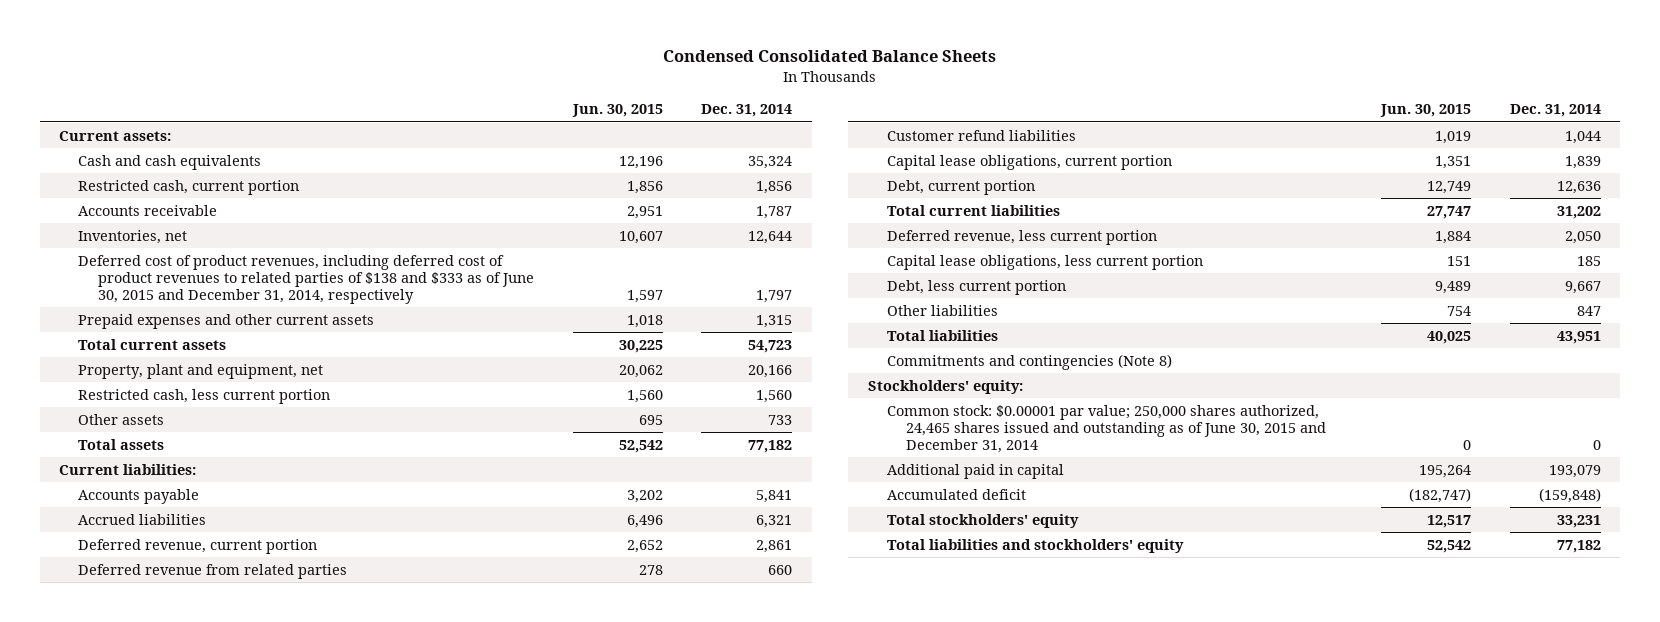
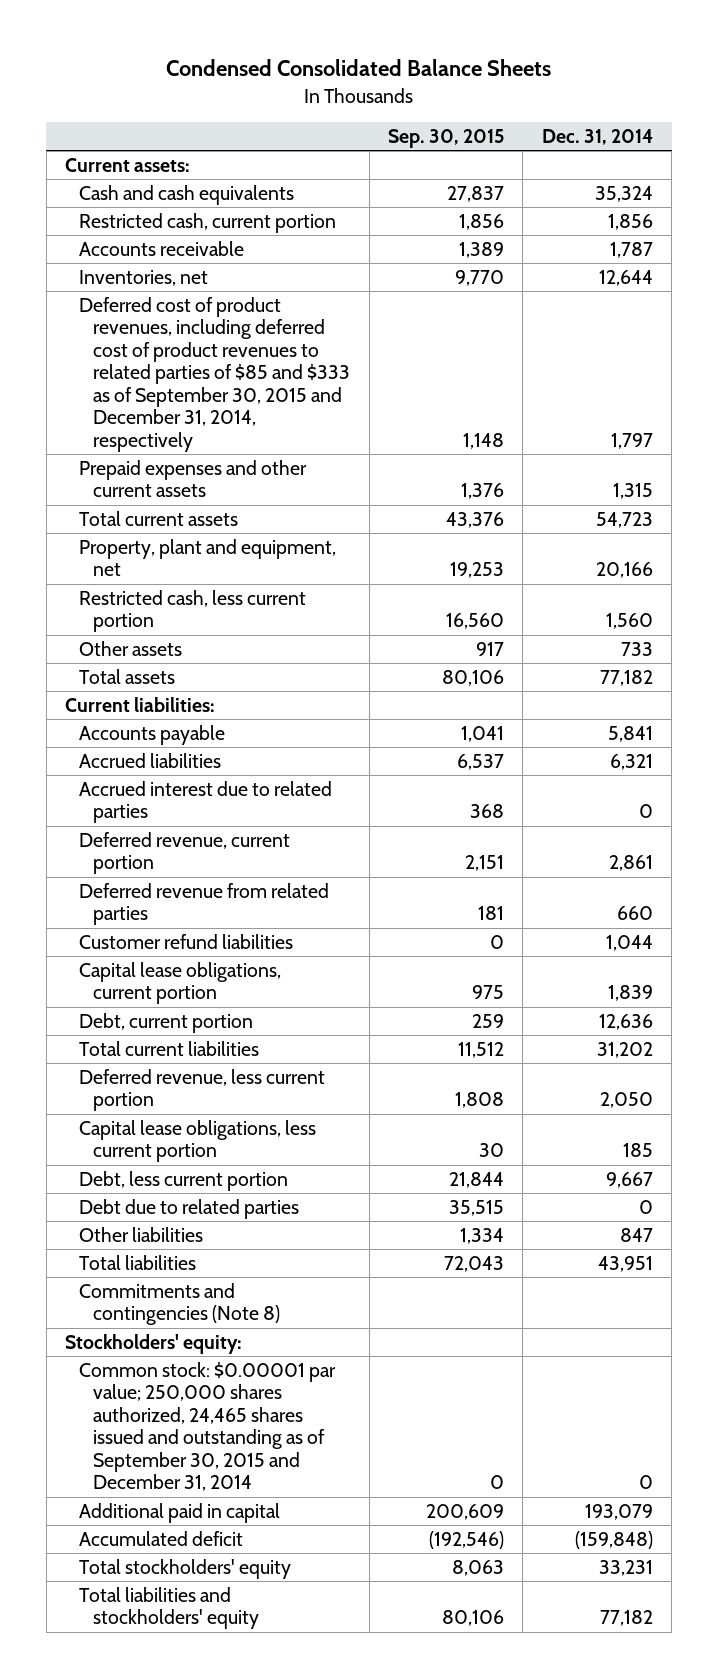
[571,104,663,118] Jun. 30, 2015 -> none
none -> [388,128,505,148] Sep. 30, 2015
[78,254,534,304] Deferred cost of product revenues, including deferred cost of product revenues to related parties of $138 and $333 as of June 30, 2015 and December 31, 2014, respectively -> [79,296,351,452] Deferred cost of product revenues, including deferred cost of product revenues to related parties of $85 and $333 as of September 30, 2015 and December 31, 2014, respectively
none -> [79,780,333,824] Accrued interest due to related parties
none -> [79,1198,300,1219] Debt due to related parties
[886,404,1327,453] Common stock: $0.00001 par value; 250,000 shares authorized, 24,465 shares issued and outstanding as of June 30, 2015 and December 31, 2014 -> [79,1361,337,1492] Common stock: $0.00001 par value; 250,000 shares authorized, 24,465 shares issued and outstanding as of September 30, 2015 and December 31, 2014

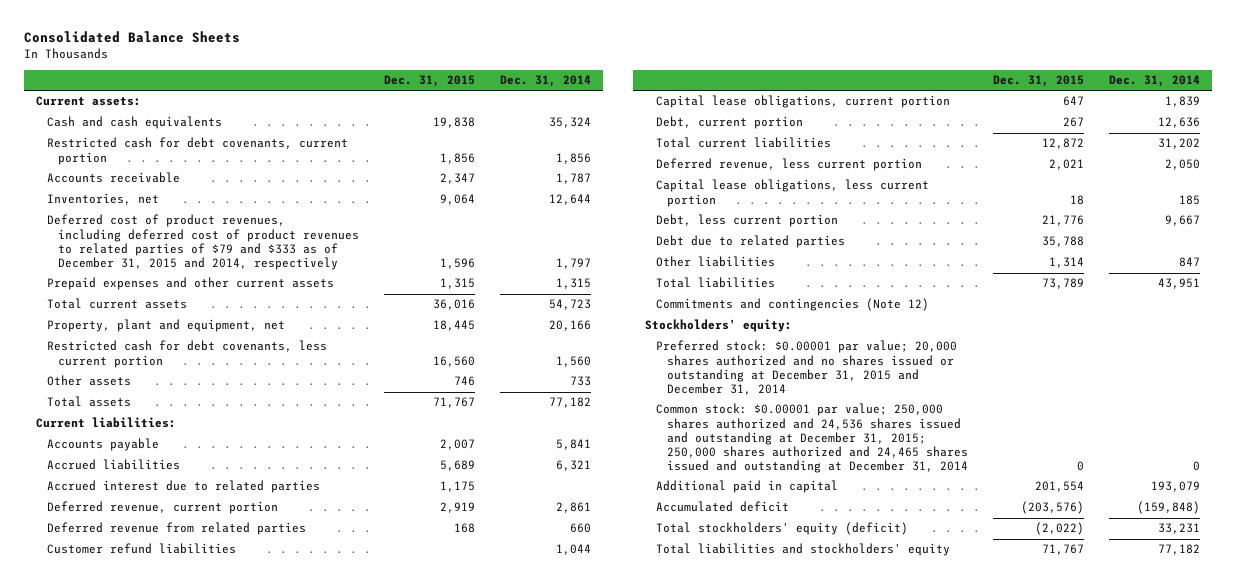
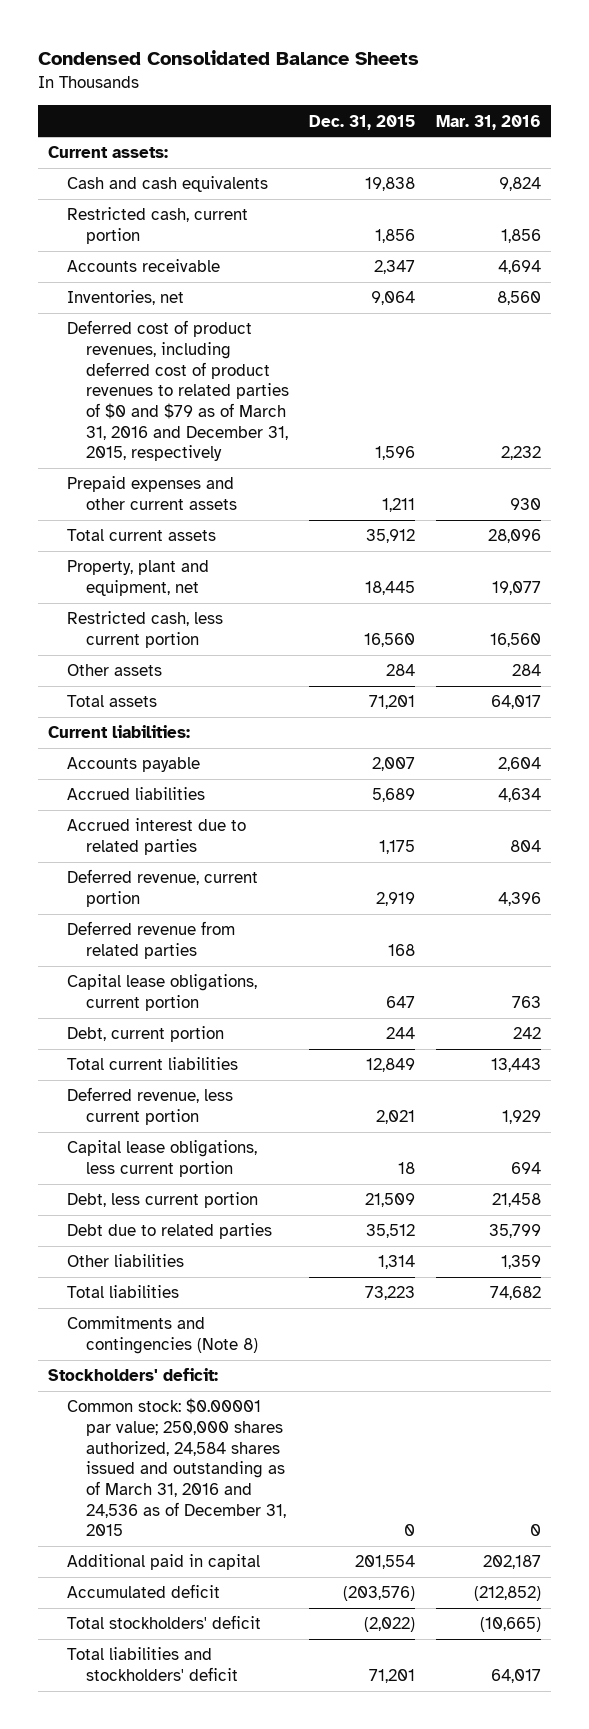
[23,30,240,43] Consolidated Balance Sheets -> [38,49,420,65] Condensed Consolidated Balance Sheets
[499,75,591,88] Dec. 31, 2014 -> none
none -> [435,114,541,130] Mar. 31, 2016
[46,137,348,165] Restricted cash for debt covenants, current portion -> [67,207,249,244] Restricted cash, current portion
[46,214,359,271] Deferred cost of product revenues, including deferred cost of product revenues to related parties of $79 and $333 as of December 31, 2015 and 2014, respectively -> [67,320,289,462] Deferred cost of product revenues, including deferred cost of product revenues to related parties of $0 and $79 as of March 31, 2016 and December 31, 2015, respectively
[439,278,475,290] 1,315 -> [382,497,416,512] 1,211
[432,299,475,311] 36,016 -> [366,529,416,544] 35,912
[46,340,327,368] Restricted cash for debt covenants, less current portion -> [67,611,224,648] Restricted cash, less current portion
[453,376,475,387] 746 -> [386,664,416,677] 284
[432,397,475,409] 71,767 -> [369,695,416,710] 71,201
[46,543,236,555] Customer refund liabilities -> none
[1062,117,1084,128] 267 -> [386,1027,416,1040] 244
[1041,138,1084,150] 12,872 -> [366,1058,416,1073] 12,849
[1041,215,1084,227] 21,776 -> [365,1193,416,1208] 21,509
[1041,236,1084,248] 35,788 -> [366,1224,416,1239] 35,512
[655,340,957,396] Preferred stock: $0.00001 par value; 20,000 shares authorized and no shares issued or outstanding at December 31, 2015 and December 31, 2014 -> none
[1041,278,1084,290] 73,789 -> [365,1286,416,1301] 73,223
[655,298,929,312] Commitments and contingencies (Note 12) -> [67,1316,258,1354] Commitments and contingencies (Note 8)
[645,319,793,333] Stockholders' equity: -> [48,1368,219,1382] Stockholders' deficit:
[655,403,968,474] Common stock: $0.00001 par value; 250,000 shares authorized and 24,536 shares issued and outstanding at December 31, 2015; 250,000 shares authorized and 24,465 shares issued and outstanding at December 31, 2014 -> [67,1398,286,1537] Common stock: $0.00001 par value; 250,000 shares authorized, 24,584 shares issued and outstanding as of March 31, 2016 and 24,536 as of December 31, 2015
[655,522,908,536] Total stockholders' equity (deficit) -> [67,1615,262,1630] Total stockholders' deficit
[655,543,950,557] Total liabilities and stockholders' equity -> [67,1647,238,1681] Total liabilities and stockholders' deficit
[1041,544,1084,556] 71,767 -> [369,1668,416,1683] 71,201

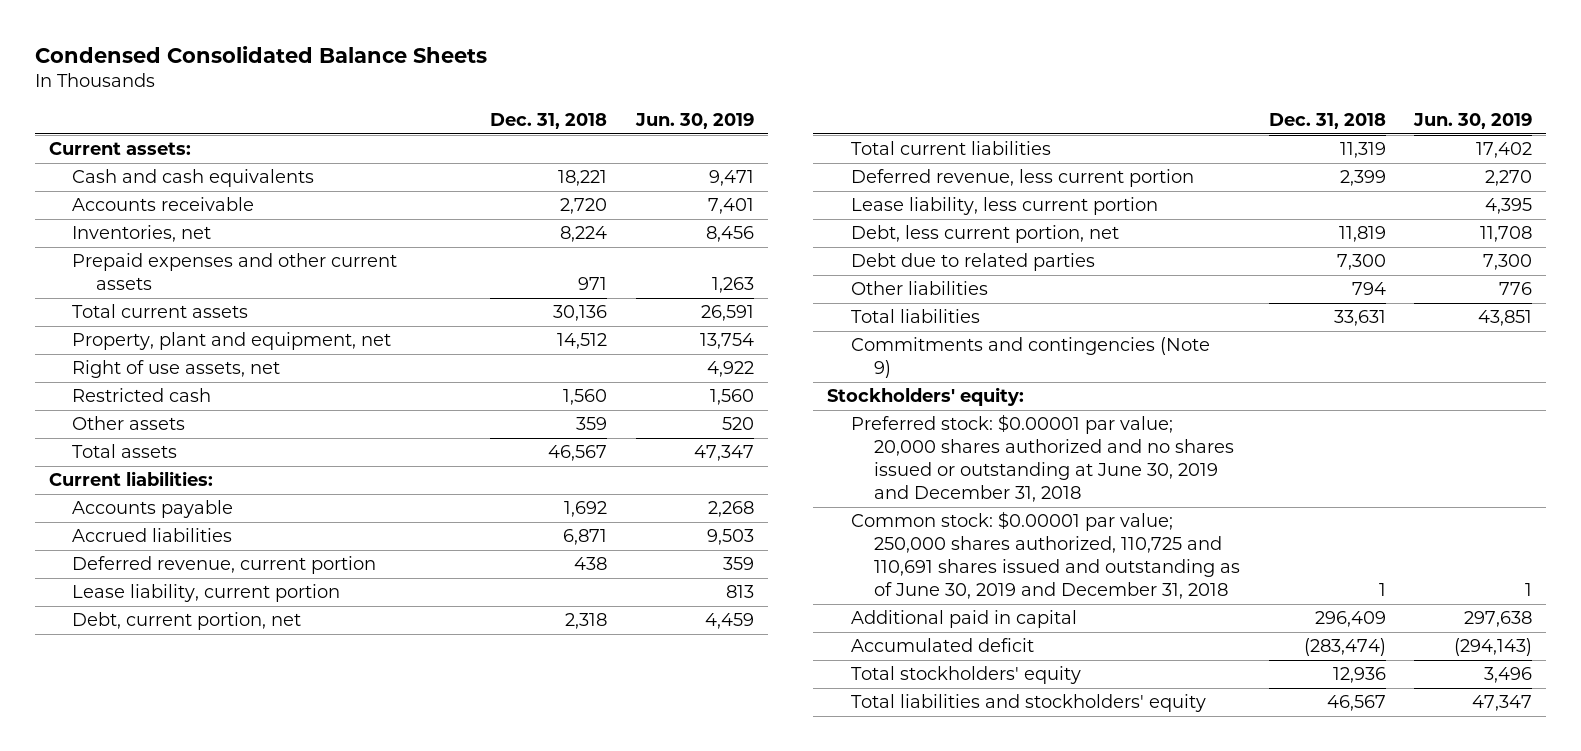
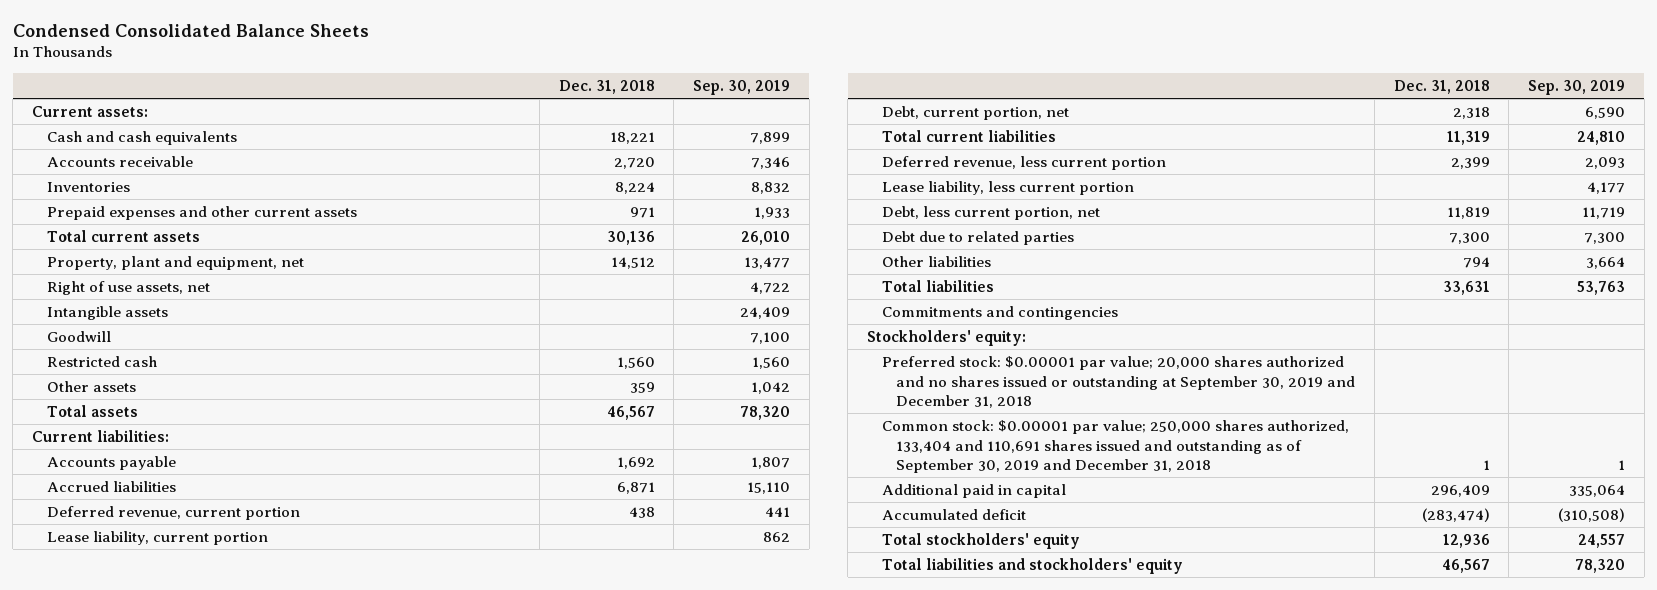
[634,112,754,129] Jun. 30, 2019 -> none
none -> [692,79,790,95] Sep. 30, 2019
[72,225,212,243] Inventories, net -> [46,182,130,193] Inventories
none -> [46,306,168,321] Intangible assets
none -> [46,331,111,343] Goodwill
[850,337,1210,379] Commitments and contingencies (Note 9) -> [881,306,1118,321] Commitments and contingencies
[850,414,1235,503] Preferred stock: $0.00001 par value; 20,000 shares authorized and no shares issued or outstanding at June 30, 2019 and December 31, 2018 -> [881,356,1356,409] Preferred stock: $0.00001 par value; 20,000 shares authorized and no shares issued or outstanding at September 30, 2019 and December 31, 2018
[850,511,1241,600] Common stock: $0.00001 par value; 250,000 shares authorized, 110,725 and 110,691 shares issued and outstanding as of June 30, 2019 and December 31, 2018 -> [881,420,1349,474] Common stock: $0.00001 par value; 250,000 shares authorized, 133,404 and 110,691 shares issued and outstanding as of September 30, 2019 and December 31, 2018

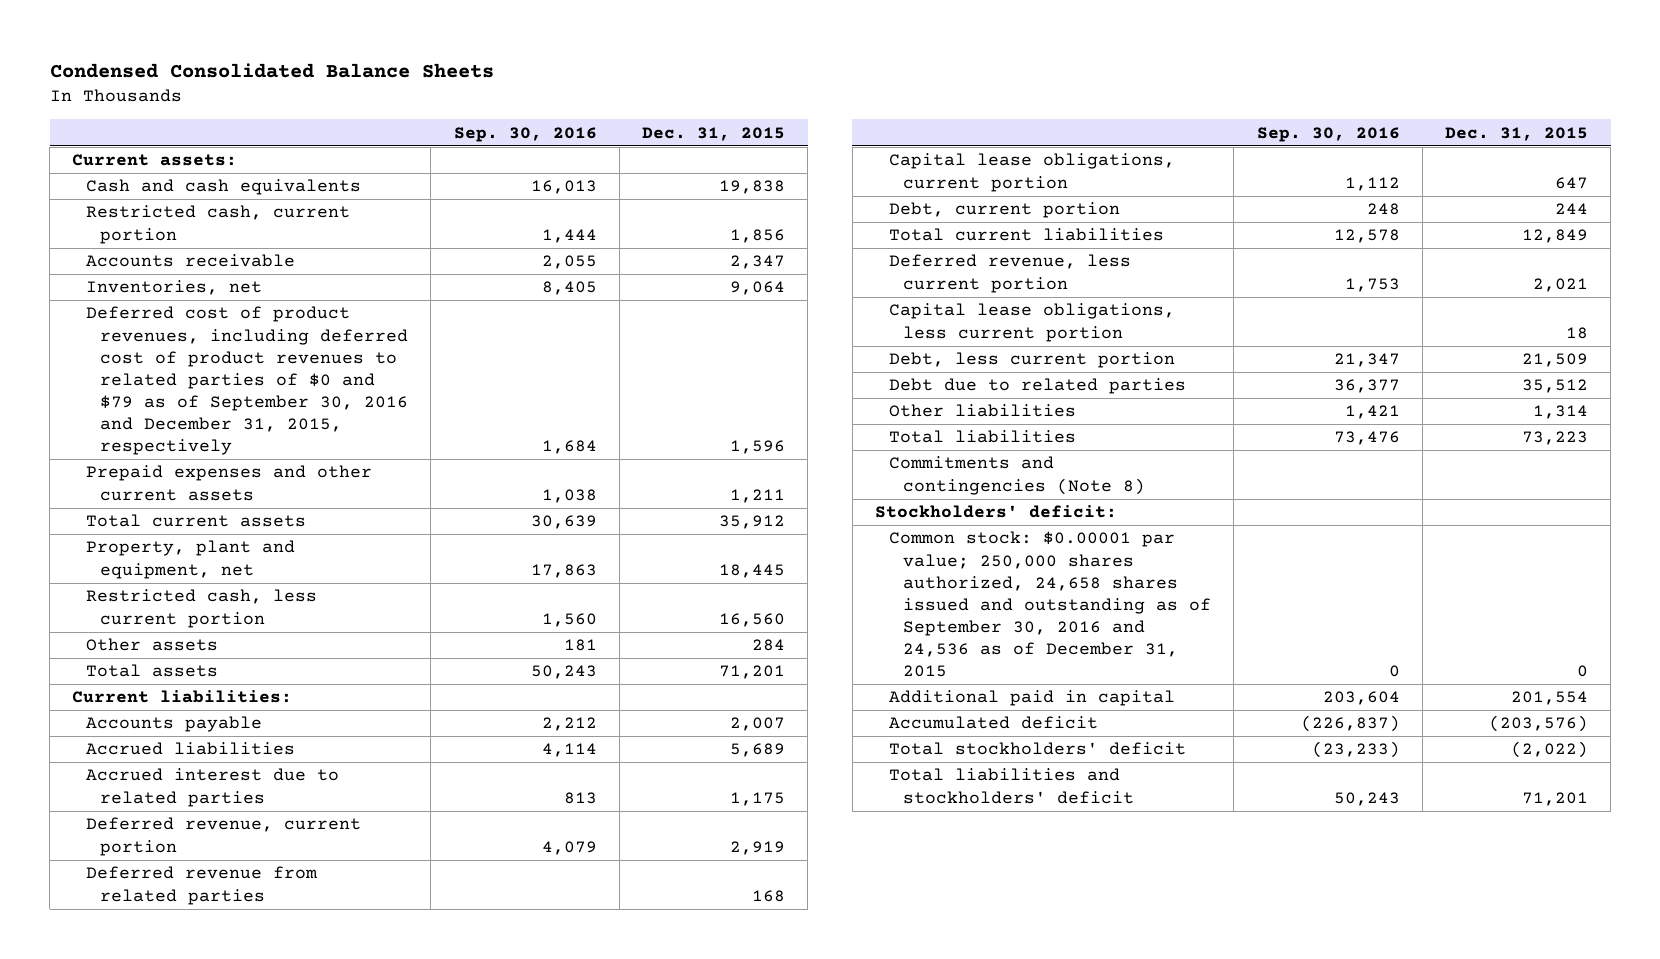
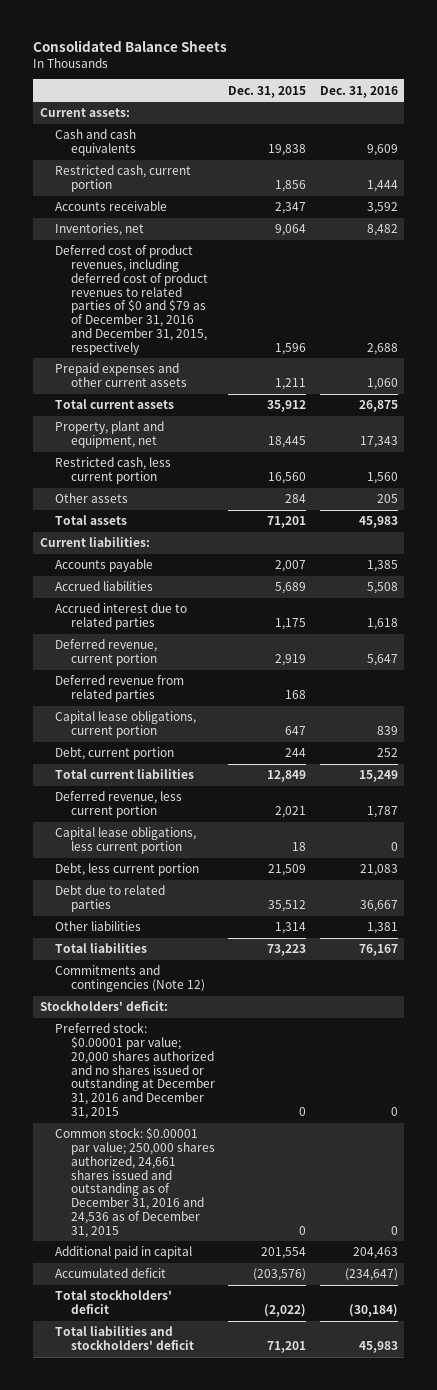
[49,63,494,79] Condensed Consolidated Balance Sheets -> [33,39,228,52] Consolidated Balance Sheets
[453,126,597,142] Sep. 30, 2016 -> none
none -> [319,85,398,98] Dec. 31, 2016
[86,306,409,456] Deferred cost of product revenues, including deferred cost of product revenues to related parties of $0 and $79 as of September 30, 2016 and December 31, 2015, respectively -> [55,245,209,355] Deferred cost of product revenues, including deferred cost of product revenues to related parties of $0 and $79 as of December 31, 2016 and December 31, 2015, respectively
[889,456,1146,495] Commitments and contingencies (Note 8) -> [55,965,206,993] Commitments and contingencies (Note 12)
none -> [55,1022,216,1119] Preferred stock: $0.00001 par value; 20,000 shares authorized and no shares issued or outstanding at December 31, 2016 and December 31, 2015
[889,531,1212,678] Common stock: $0.00001 par value; 250,000 shares authorized, 24,658 shares issued and outstanding as of September 30, 2016 and 24,536 as of December 31, 2015 -> [55,1127,216,1238] Common stock: $0.00001 par value; 250,000 shares authorized, 24,661 shares issued and outstanding as of December 31, 2016 and 24,536 as of December 31, 2015

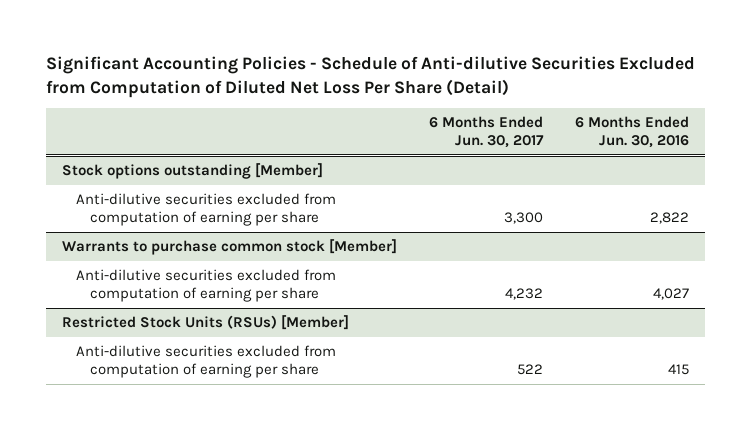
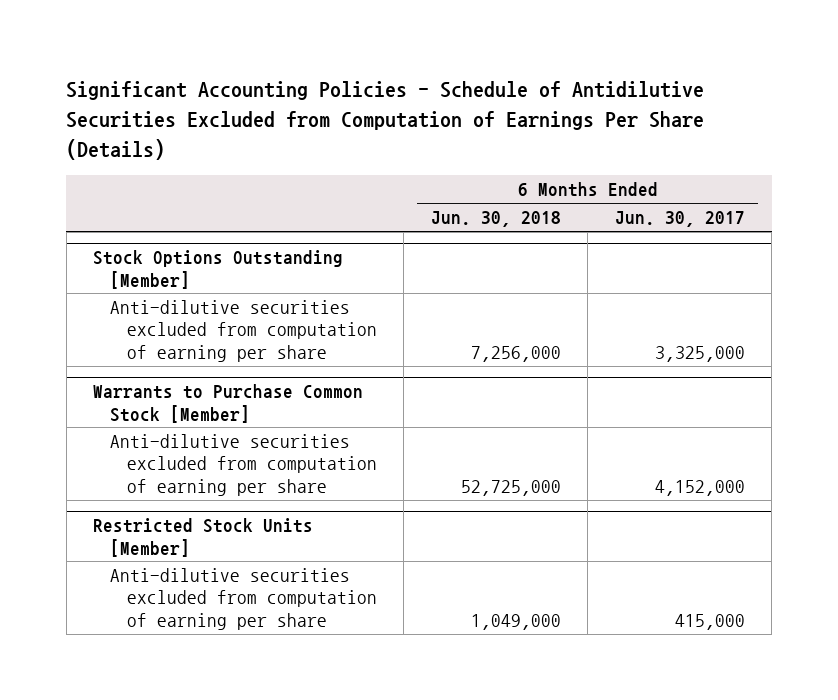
[45,56,695,98] Significant Accounting Policies - Schedule of Anti-dilutive Securities Excluded from Computation of Diluted Net Loss Per Share (Detail) -> [66,81,705,160] Significant Accounting Policies - Schedule of Antidilutive Securities Excluded from Computation of Earnings Per Share (Details)
[574,115,689,149] 6 Months Ended Jun. 30, 2016 -> none
none -> [430,211,561,228] Jun. 30, 2018
[61,163,323,180] Stock options outstanding [Member] -> [93,250,344,289] Stock Options Outstanding [Member]
[503,212,543,225] 3,300 -> [654,345,745,362] 3,325,000
[61,239,397,256] Warrants to purchase common stock [Member] -> [93,384,364,423] Warrants to Purchase Common Stock [Member]
[504,288,543,301] 4,232 -> [654,479,745,496] 4,152,000
[61,315,349,331] Restricted Stock Units (RSUs) [Member] -> [93,518,314,557] Restricted Stock Units [Member]
[516,364,543,376] 522 -> [674,613,745,630] 415,000

